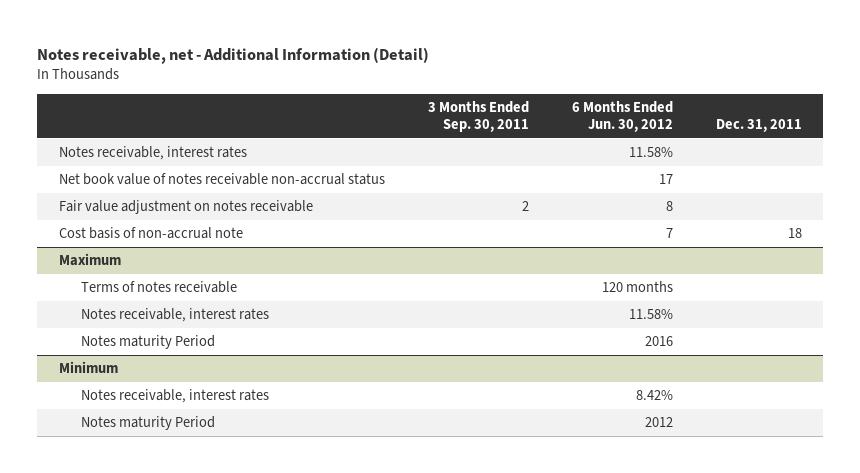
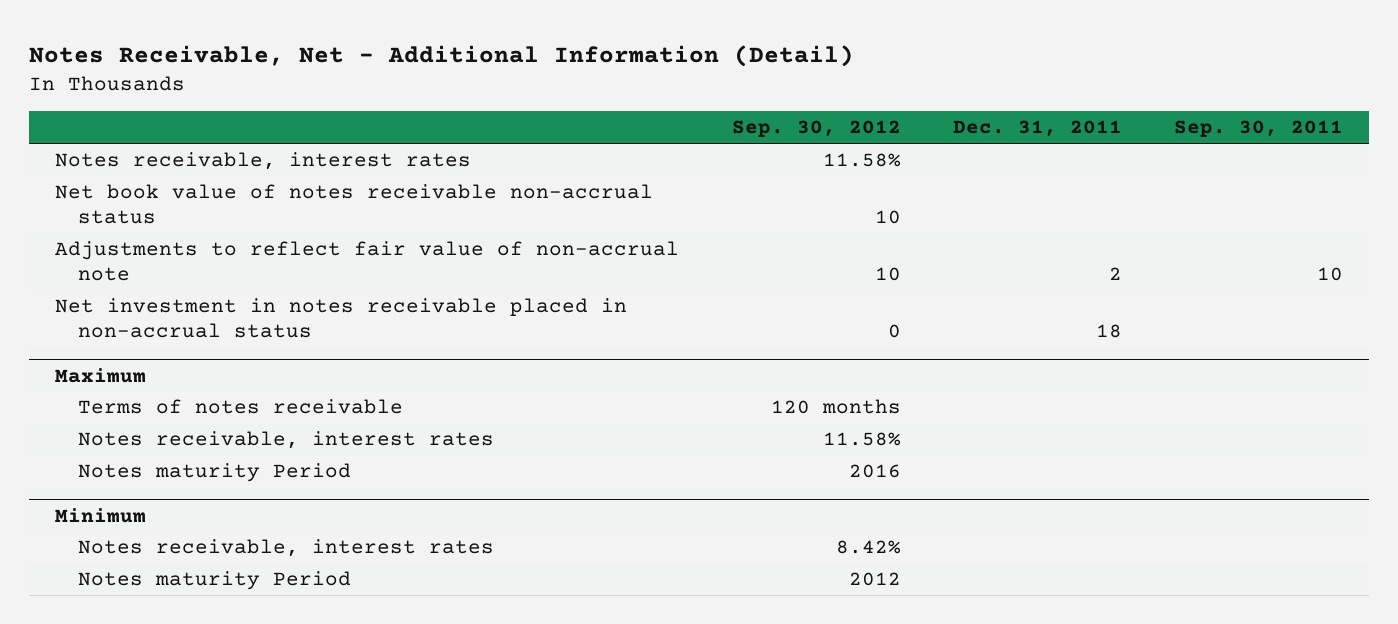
[37,46,430,64] Notes receivable, net - Additional Information (Detail) -> [28,44,854,67] Notes Receivable, Net - Additional Information (Detail)
[427,100,529,133] 3 Months Ended Sep. 30, 2011 -> none
[571,100,673,133] 6 Months Ended Jun. 30, 2012 -> none
none -> [731,120,901,138] Sep. 30, 2012
none -> [1174,120,1344,138] Sep. 30, 2011
[58,200,313,215] Fair value adjustment on notes receivable -> none
none -> [55,241,680,282] Adjustments to reflect fair value of non-accrual note
[58,227,243,240] Cost basis of non-accrual note -> [55,298,628,339] Net investment in notes receivable placed in non-accrual status

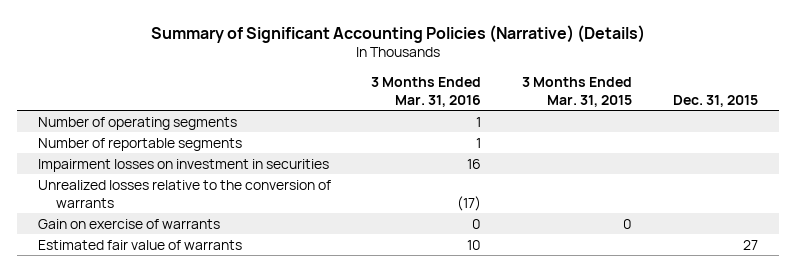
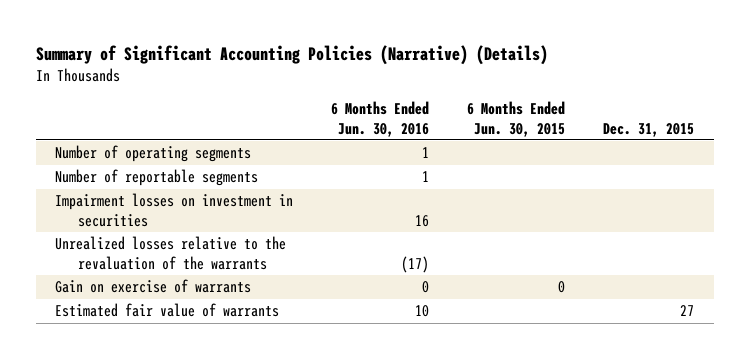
[371,76,482,107] 3 Months Ended Mar. 31, 2016 -> none
[522,76,633,107] 3 Months Ended Mar. 31, 2015 -> none
none -> [331,101,430,137] 6 Months Ended Jun. 30, 2016
none -> [467,101,566,137] 6 Months Ended Jun. 30, 2015
[37,179,331,208] Unrealized losses relative to the conversion of warrants -> [54,236,286,270] Unrealized losses relative to the revaluation of the warrants

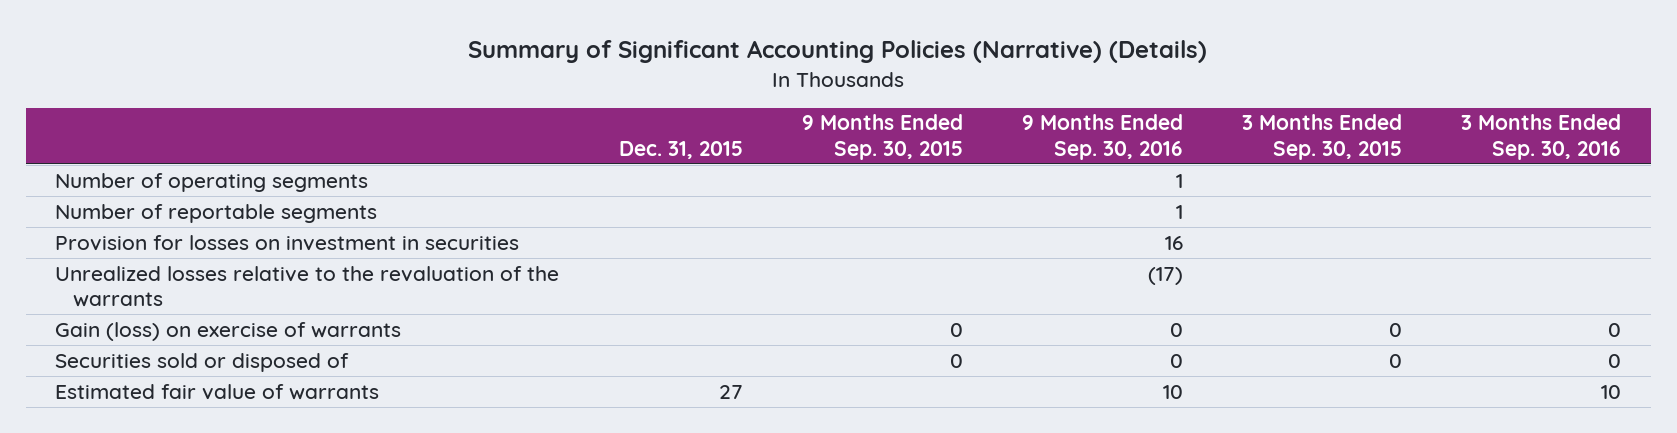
[331,101,430,137] 6 Months Ended Jun. 30, 2016 -> none
[467,101,566,137] 6 Months Ended Jun. 30, 2015 -> none
none -> [801,114,963,160] 9 Months Ended Sep. 30, 2015
none -> [1021,114,1183,160] 9 Months Ended Sep. 30, 2016
none -> [1242,114,1403,160] 3 Months Ended Sep. 30, 2015
none -> [1461,114,1622,160] 3 Months Ended Sep. 30, 2016
[54,193,293,227] Impairment losses on investment in securities -> [55,234,520,251] Provision for losses on investment in securities
[54,279,251,294] Gain on exercise of warrants -> [55,321,402,341] Gain (loss) on exercise of warrants
none -> [55,352,350,372] Securities sold or disposed of

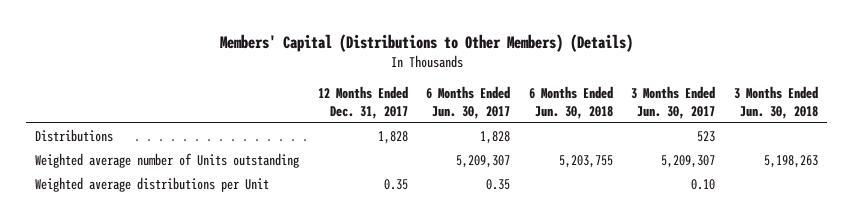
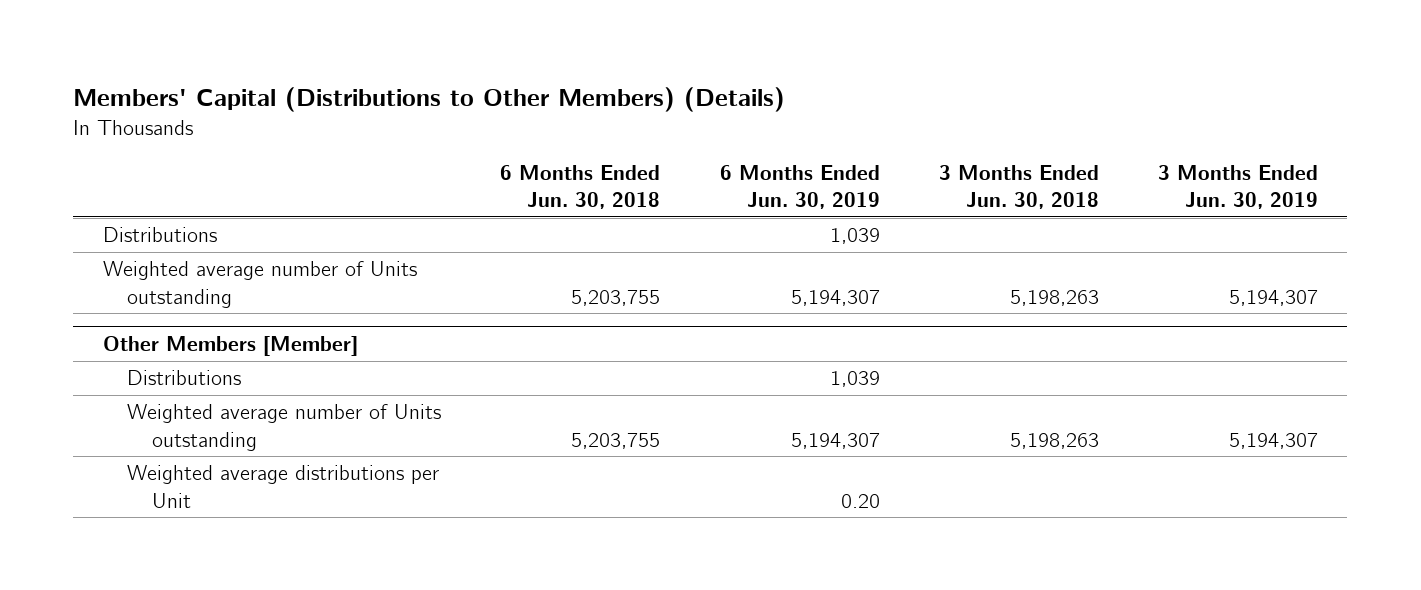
[317,86,408,119] 12 Months Ended Dec. 31, 2017 -> none
[426,86,511,119] 6 Months Ended Jun. 30, 2017 -> none
[631,86,716,119] 3 Months Ended Jun. 30, 2017 -> none
none -> [719,165,880,210] 6 Months Ended Jun. 30, 2019
none -> [1157,165,1318,210] 3 Months Ended Jun. 30, 2019
[35,177,270,193] Weighted average distributions per Unit -> none
none -> [102,335,358,356] Other Members [Member]
none -> [127,370,242,386] Distributions
none -> [127,404,442,451] Weighted average number of Units outstanding
none -> [127,465,440,508] Weighted average distributions per Unit

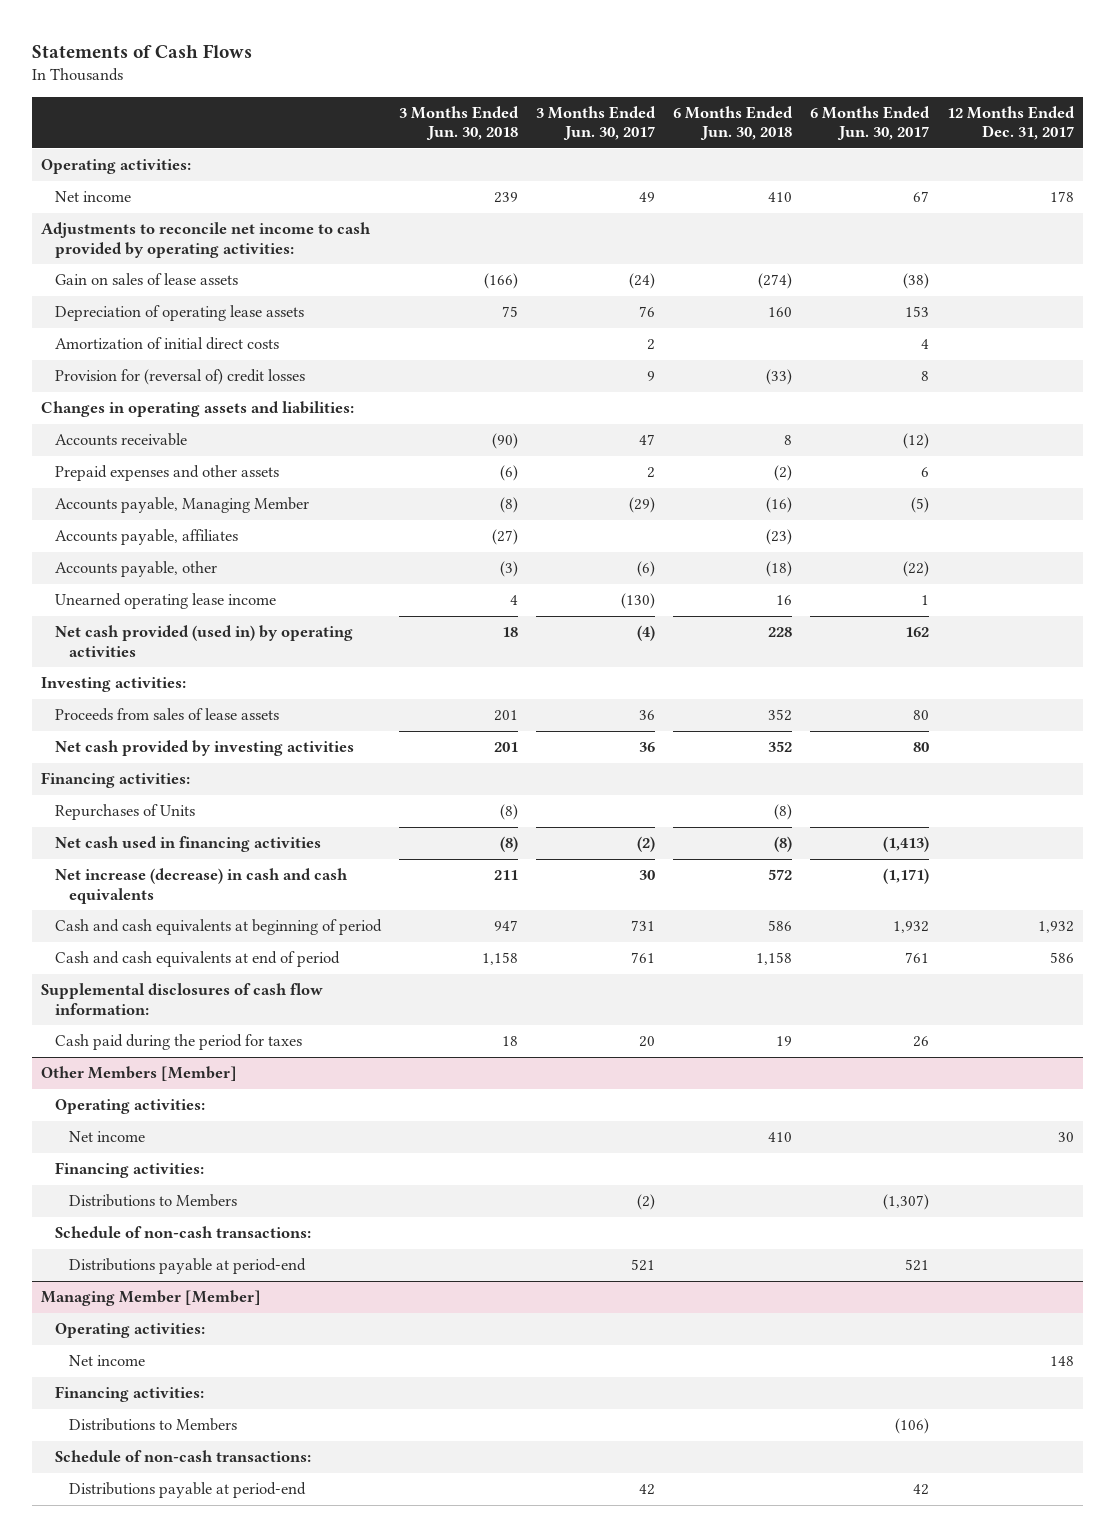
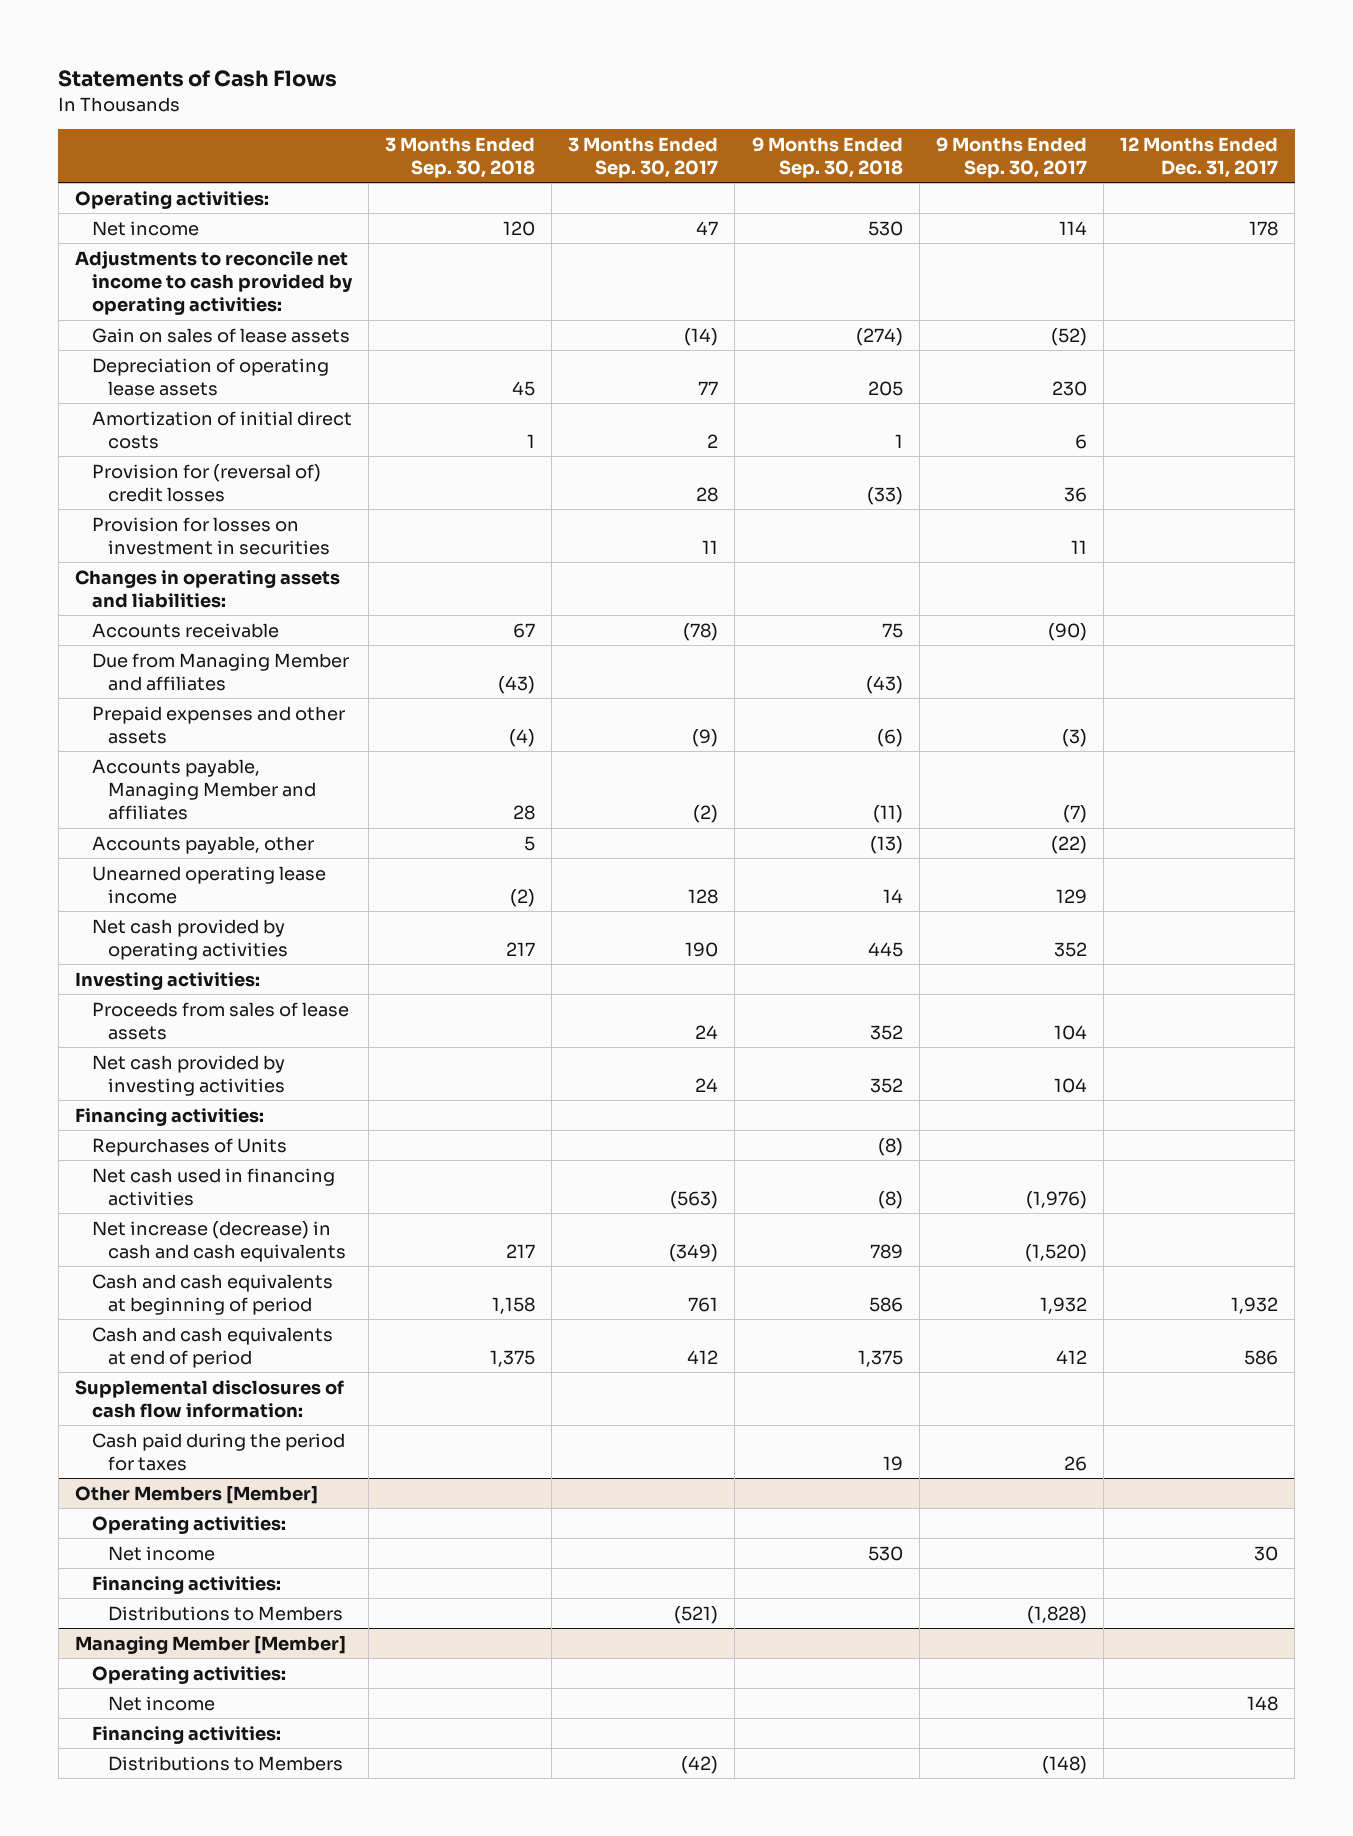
[399,105,520,141] 3 Months Ended Jun. 30, 2018 -> none
[536,105,657,141] 3 Months Ended Jun. 30, 2017 -> none
[673,105,794,141] 6 Months Ended Jun. 30, 2018 -> none
[810,105,931,141] 6 Months Ended Jun. 30, 2017 -> none
none -> [384,136,535,179] 3 Months Ended Sep. 30, 2018
none -> [568,136,719,179] 3 Months Ended Sep. 30, 2017
none -> [751,136,903,179] 9 Months Ended Sep. 30, 2018
none -> [935,136,1087,179] 9 Months Ended Sep. 30, 2017
none -> [91,516,331,555] Provision for losses on investment in securities
none -> [91,652,349,691] Due from Managing Member and affiliates
[55,497,310,514] Accounts payable, Managing Member -> none
[55,529,239,546] Accounts payable, affiliates -> [91,758,317,821] Accounts payable, Managing Member and affiliates
[55,625,354,657] Net cash provided (used in) by operating activities -> [91,918,289,960] Net cash provided by operating activities
[55,1226,312,1239] Schedule of non-cash transactions: -> none
[69,1258,307,1275] Distributions payable at period-end -> none
[55,1450,312,1463] Schedule of non-cash transactions: -> none
[69,1482,307,1499] Distributions payable at period-end -> none

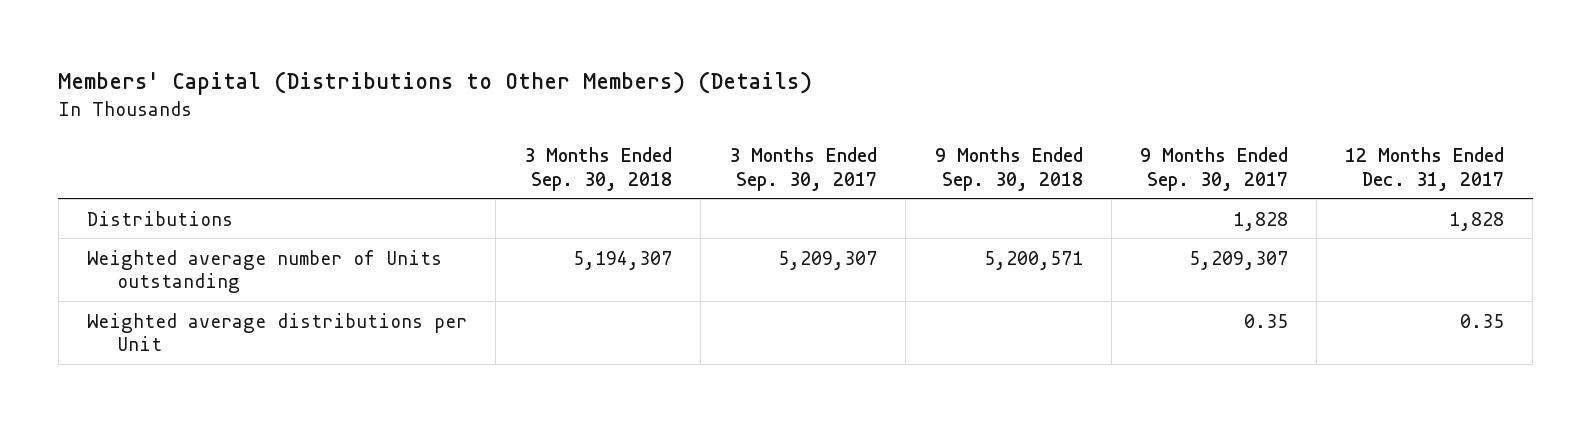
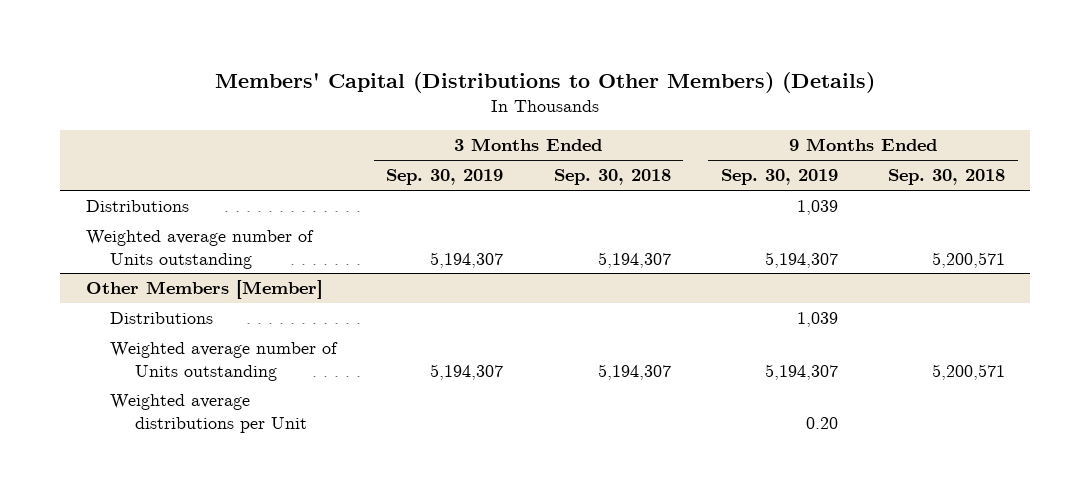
[729,146,878,191] 3 Months Ended Sep. 30, 2017 -> none
[1139,146,1288,191] 9 Months Ended Sep. 30, 2017 -> none
[1345,146,1505,191] 12 Months Ended Dec. 31, 2017 -> none
none -> [386,169,504,186] Sep. 30, 2019
none -> [720,169,838,186] Sep. 30, 2019
[86,312,467,352] Weighted average distributions per Unit -> none
none -> [85,280,323,300] Other Members [Member]
none -> [110,312,214,325] Distributions
none -> [110,342,339,381] Weighted average number of Units outstanding
none -> [110,394,307,433] Weighted average distributions per Unit

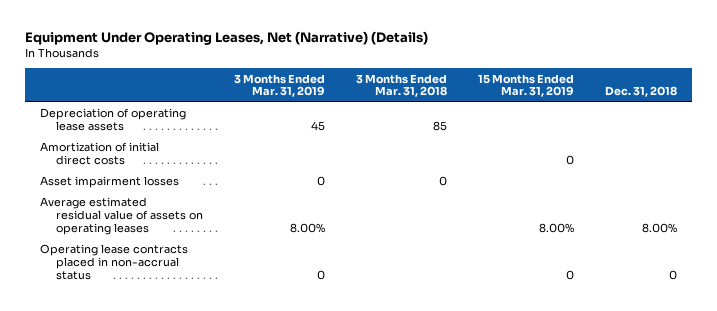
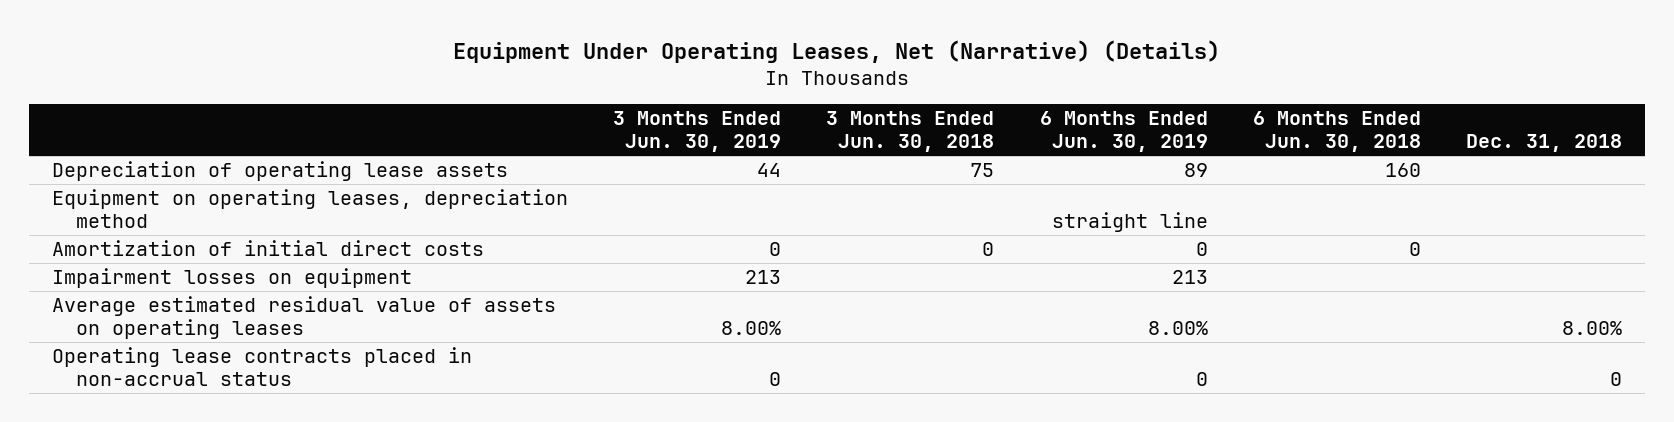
[233,73,325,98] 3 Months Ended Mar. 31, 2019 -> none
[355,73,447,98] 3 Months Ended Mar. 31, 2018 -> none
[477,73,574,98] 15 Months Ended Mar. 31, 2019 -> none
none -> [612,111,781,153] 3 Months Ended Jun. 30, 2019
none -> [826,111,995,153] 3 Months Ended Jun. 30, 2018
none -> [1039,111,1208,153] 6 Months Ended Jun. 30, 2019
none -> [1252,111,1421,153] 6 Months Ended Jun. 30, 2018
none -> [51,189,568,229] Equipment on operating leases, depreciation method
[40,176,180,189] Asset impairment losses -> [51,268,412,289] Impairment losses on equipment

